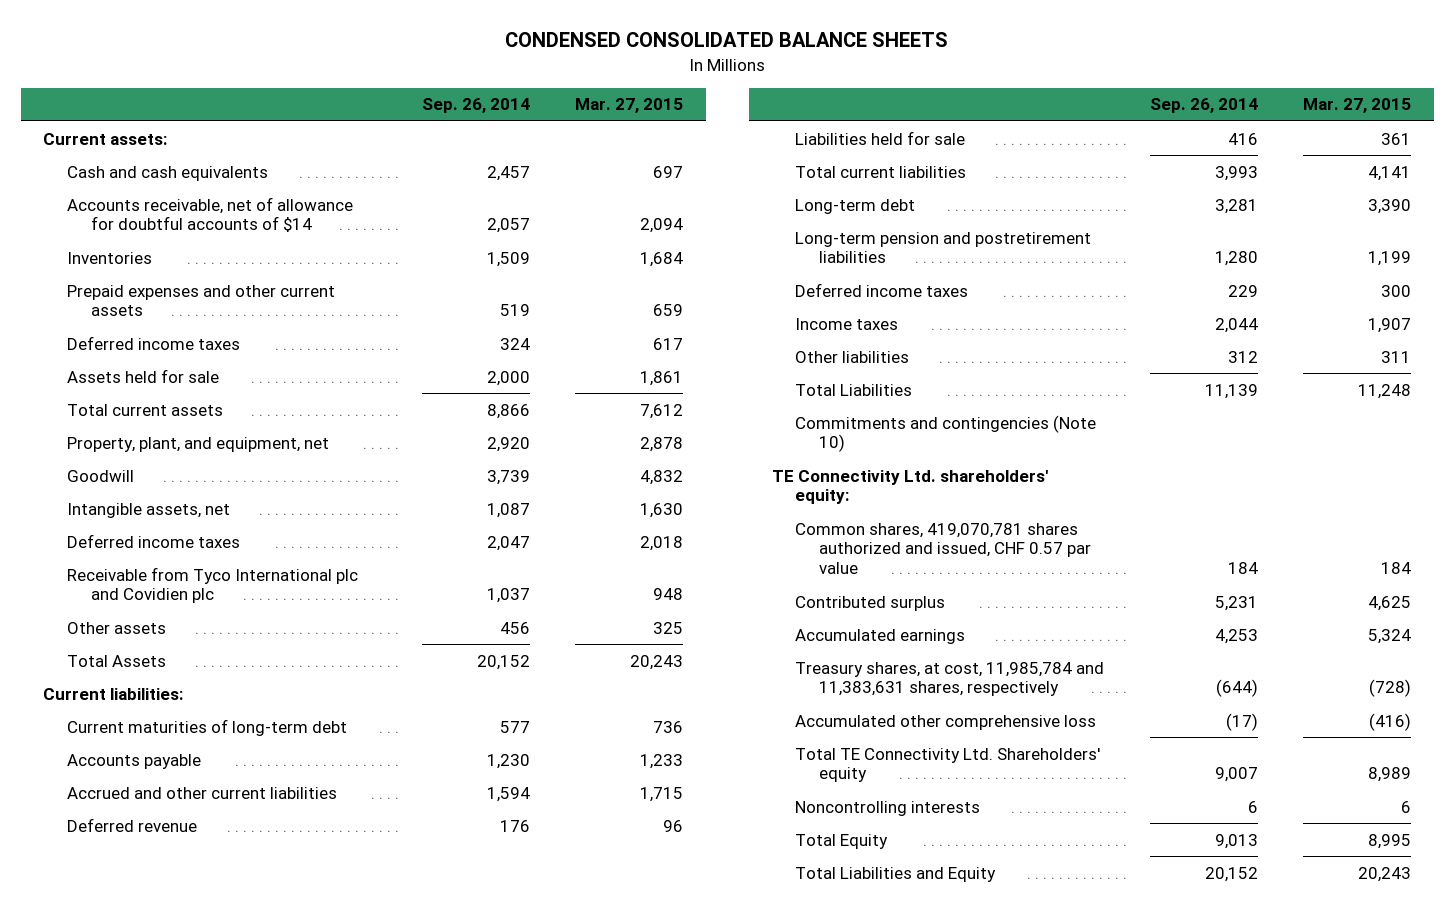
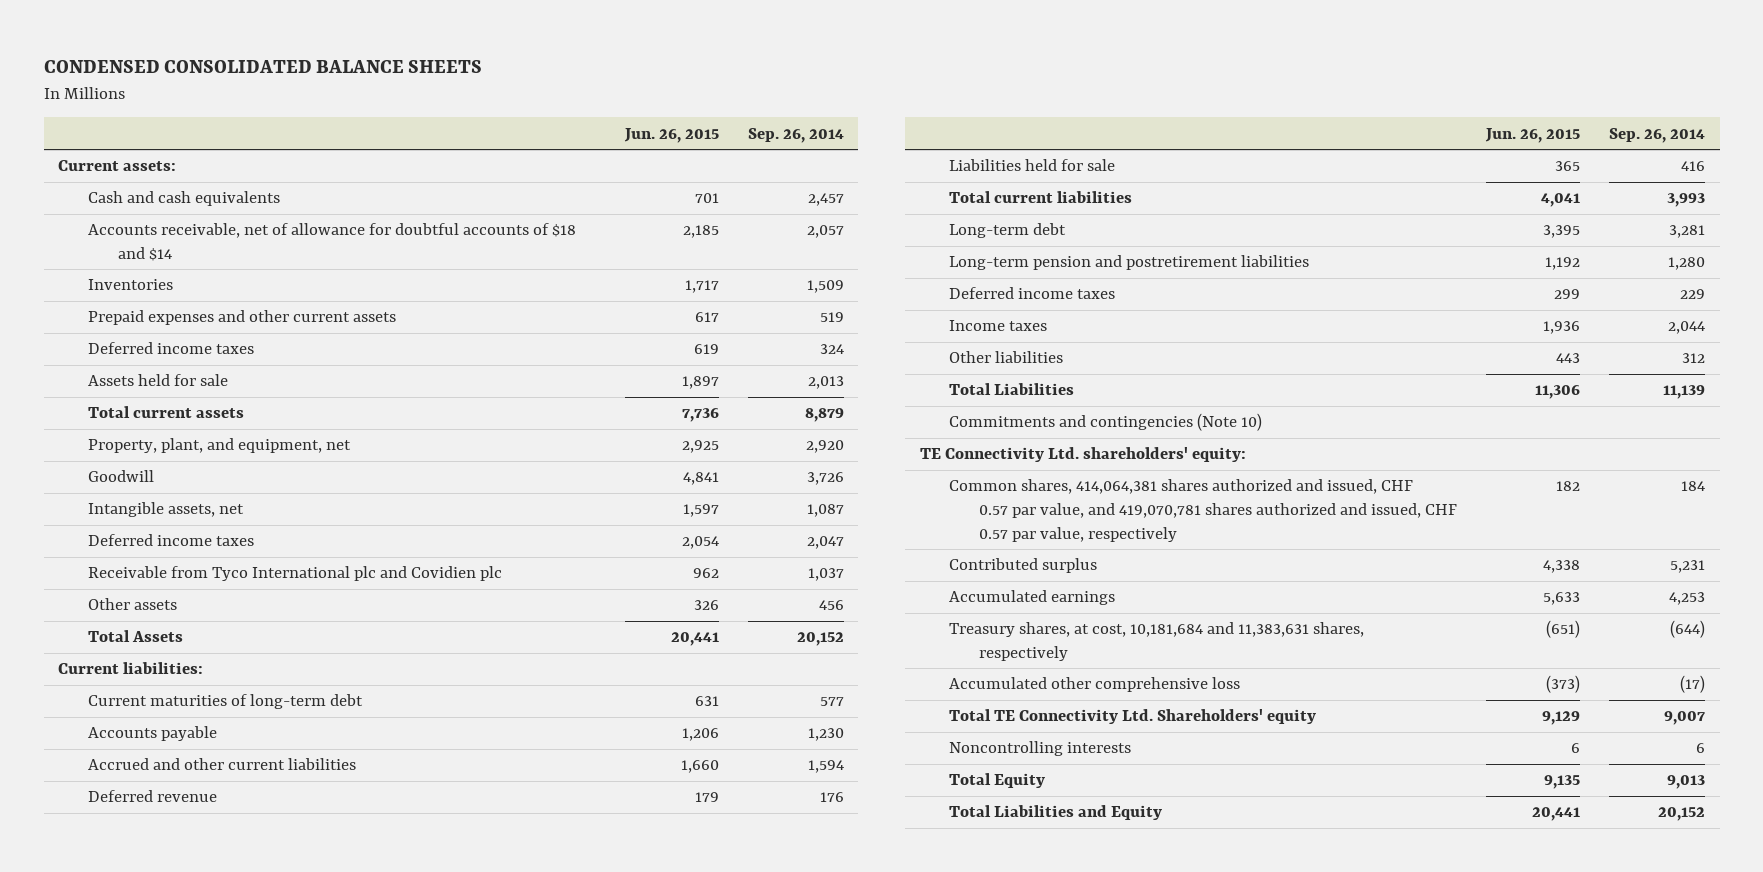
[575,98,684,114] Mar. 27, 2015 -> none
none -> [623,127,719,143] Jun. 26, 2015
[67,196,354,233] Accounts receivable, net of allowance for doubtful accounts of $14 -> [88,223,577,261] Accounts receivable, net of allowance for doubtful accounts of $18 and $14
[486,370,530,386] 2,000 -> [807,376,844,390] 2,013
[486,403,530,419] 8,866 -> [804,408,844,423] 8,879
[486,469,530,485] 3,739 -> [806,472,844,486] 3,726
[795,522,1092,575] Common shares, 419,070,781 shares authorized and issued, CHF 0.57 par value -> [949,479,1458,542] Common shares, 414,064,381 shares authorized and issued, CHF 0.57 par value, and 419,070,781 shares authorized and issued, CHF 0.57 par value, respectively
[795,661,1105,697] Treasury shares, at cost, 11,985,784 and 11,383,631 shares, respectively -> [949,622,1365,661] Treasury shares, at cost, 10,181,684 and 11,383,631 shares, respectively

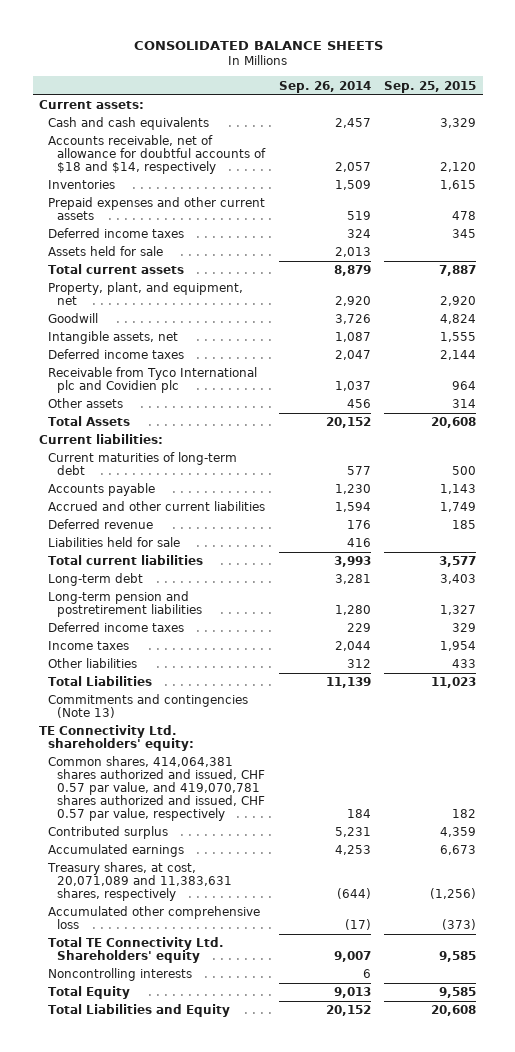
[43,60,482,74] CONDENSED CONSOLIDATED BALANCE SHEETS -> [133,40,383,50] CONSOLIDATED BALANCE SHEETS
[623,127,719,143] Jun. 26, 2015 -> none
none -> [384,80,477,93] Sep. 25, 2015
[88,223,577,261] Accounts receivable, net of allowance for doubtful accounts of $18 and $14 -> [48,135,266,175] Accounts receivable, net of allowance for doubtful accounts of $18 and $14, respectively
[949,413,1263,432] Commitments and contingencies (Note 10) -> [48,694,249,719] Commitments and contingencies (Note 13)
[949,622,1365,661] Treasury shares, at cost, 10,181,684 and 11,383,631 shares, respectively -> [47,862,232,902] Treasury shares, at cost, 20,071,089 and 11,383,631 shares, respectively

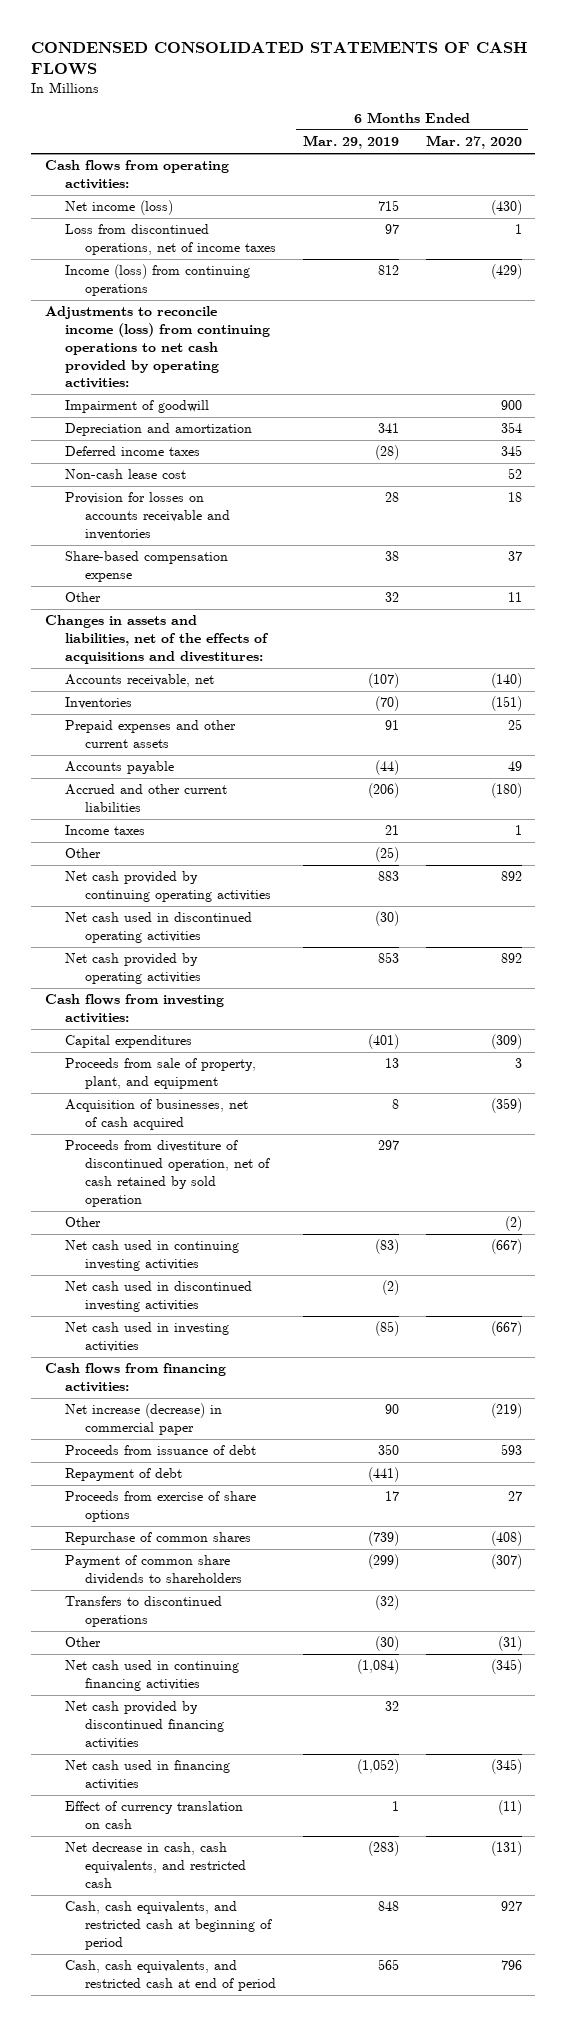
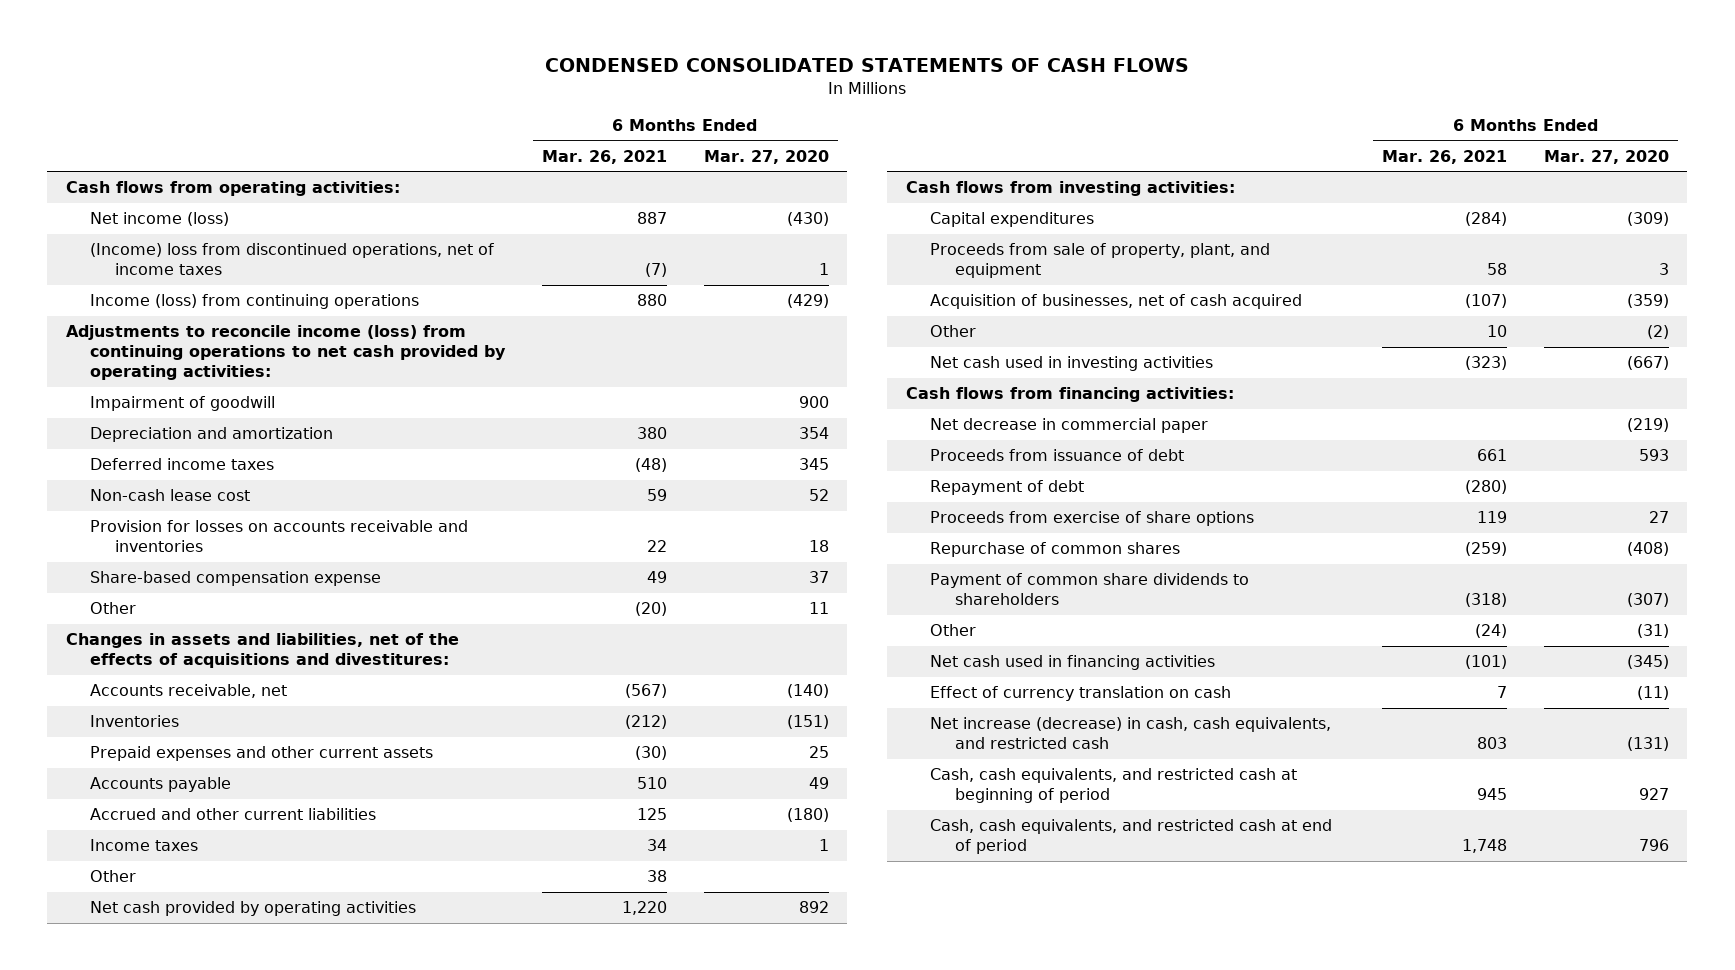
[302,135,399,150] Mar. 29, 2019 -> none
none -> [542,149,668,164] Mar. 26, 2021
[64,224,277,256] Loss from discontinued operations, net of income taxes -> [90,243,495,276] (Income) loss from discontinued operations, net of income taxes
[64,871,272,903] Net cash provided by continuing operating activities -> none
[64,912,252,944] Net cash used in discontinued operating activities -> none
[64,1140,271,1207] Proceeds from divestiture of discontinued operation, net of cash retained by sold operation -> none
[64,1240,239,1272] Net cash used in continuing investing activities -> none
[64,1281,252,1313] Net cash used in discontinued investing activities -> none
[64,1403,222,1436] Net increase (decrease) in commercial paper -> [930,418,1209,434] Net decrease in commercial paper
[64,1596,222,1628] Transfers to discontinued operations -> none
[64,1660,239,1692] Net cash used in continuing financing activities -> none
[64,1701,225,1749] Net cash provided by discontinued financing activities -> none
[64,1842,247,1888] Net decrease in cash, cash equivalents, and restricted cash -> [930,717,1332,750] Net increase (decrease) in cash, cash equivalents, and restricted cash

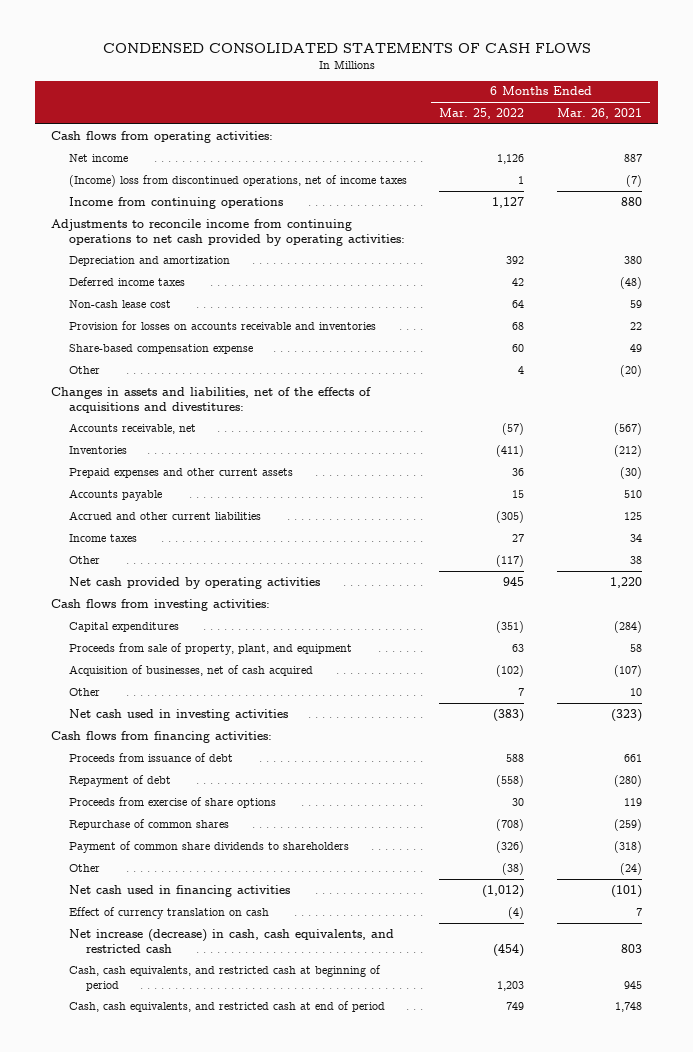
[703,149,829,164] Mar. 27, 2020 -> none
none -> [439,108,525,120] Mar. 25, 2022
[90,212,230,227] Net income (loss) -> [68,153,128,162] Net income
[90,396,276,412] Impairment of goodwill -> none
[90,294,420,310] Income (loss) from continuing operations -> [68,196,283,209] Income from continuing operations
[65,325,507,381] Adjustments to reconcile income (loss) from continuing operations to net cash provided by operating activities: -> [51,218,405,246] Adjustments to reconcile income from continuing operations to net cash provided by operating activities:
[930,418,1209,434] Net decrease in commercial paper -> none

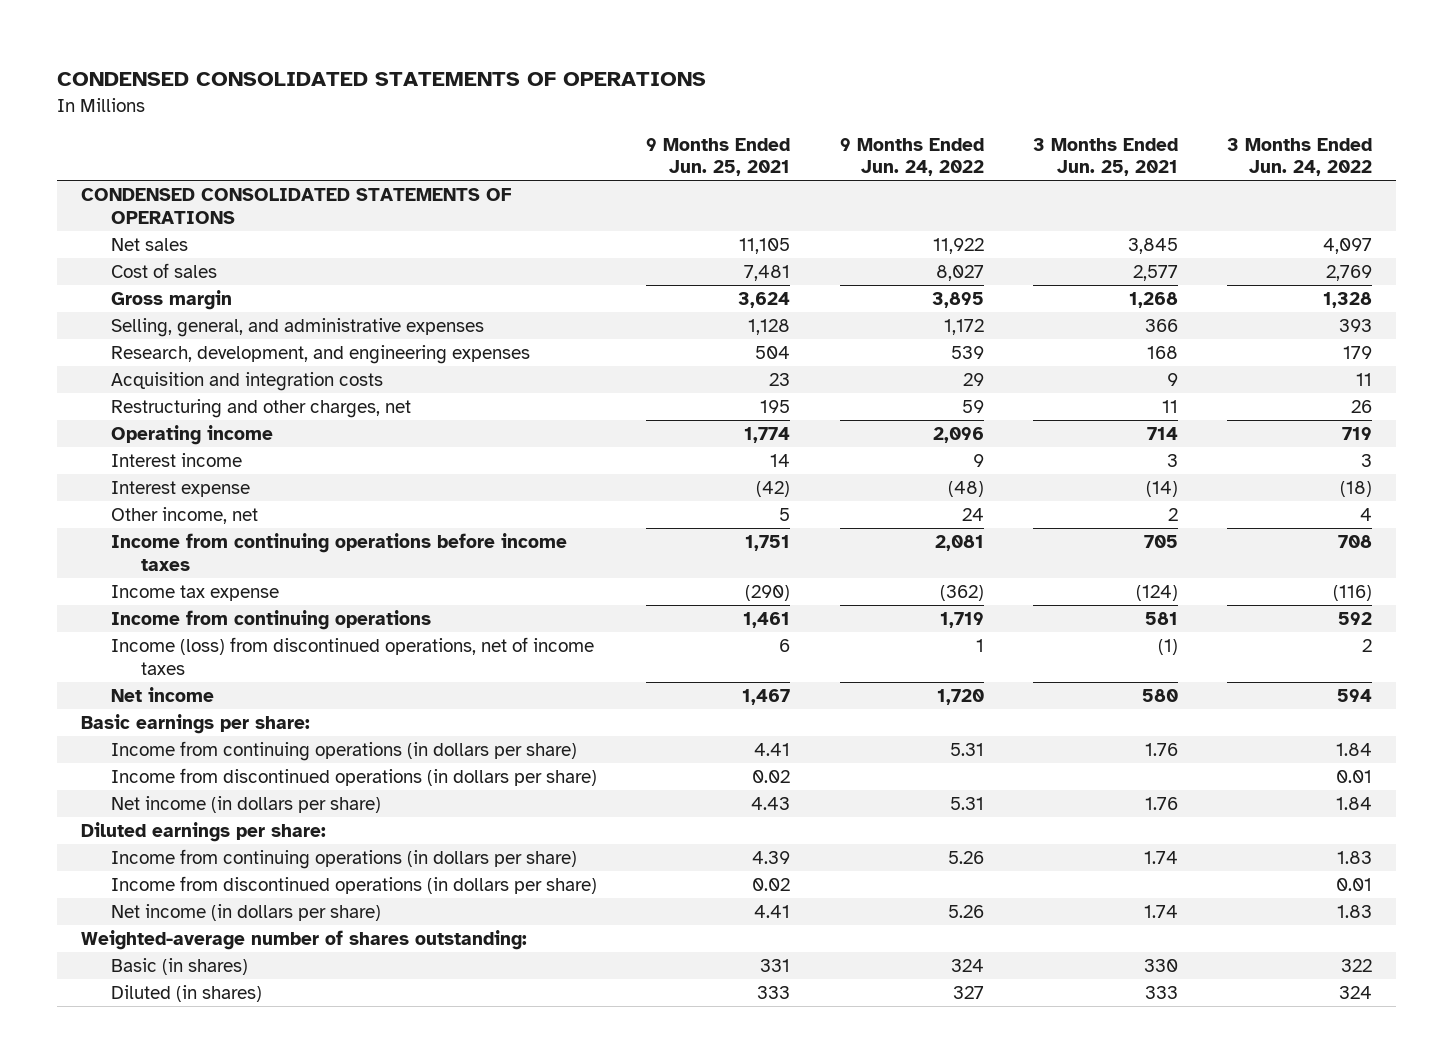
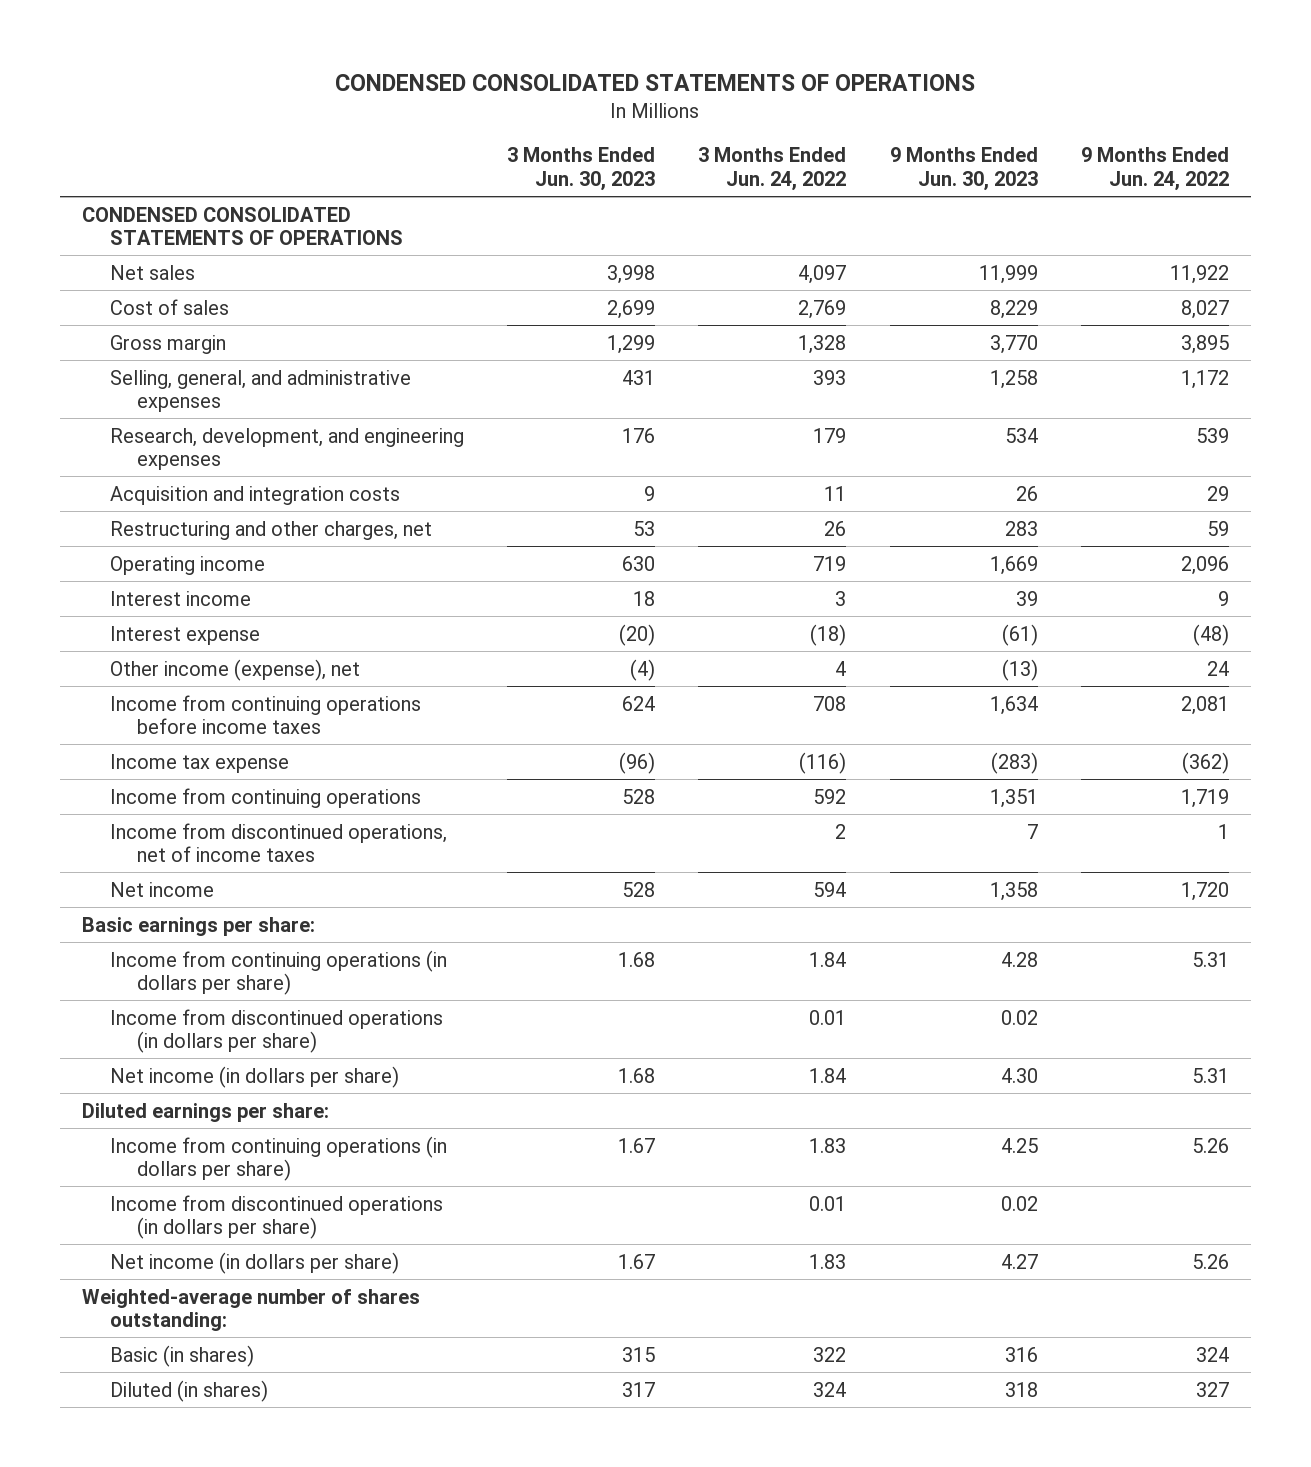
[646,137,791,177] 9 Months Ended Jun. 25, 2021 -> none
[1032,137,1178,177] 3 Months Ended Jun. 25, 2021 -> none
none -> [506,147,655,191] 3 Months Ended Jun. 30, 2023
none -> [889,147,1038,191] 9 Months Ended Jun. 30, 2023
[111,507,259,525] Other income, net -> [109,658,360,681] Other income (expense), net
[111,637,595,675] Income (loss) from discontinued operations, net of income taxes -> [109,822,447,862] Income from discontinued operations, net of income taxes

